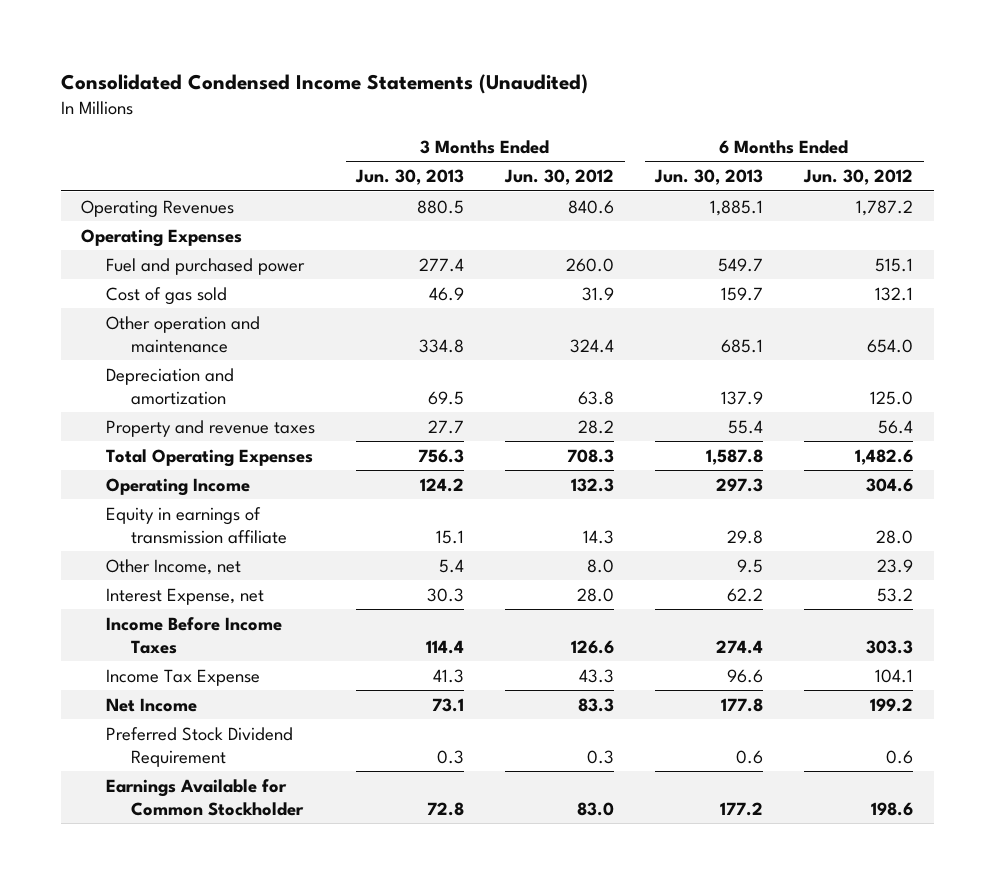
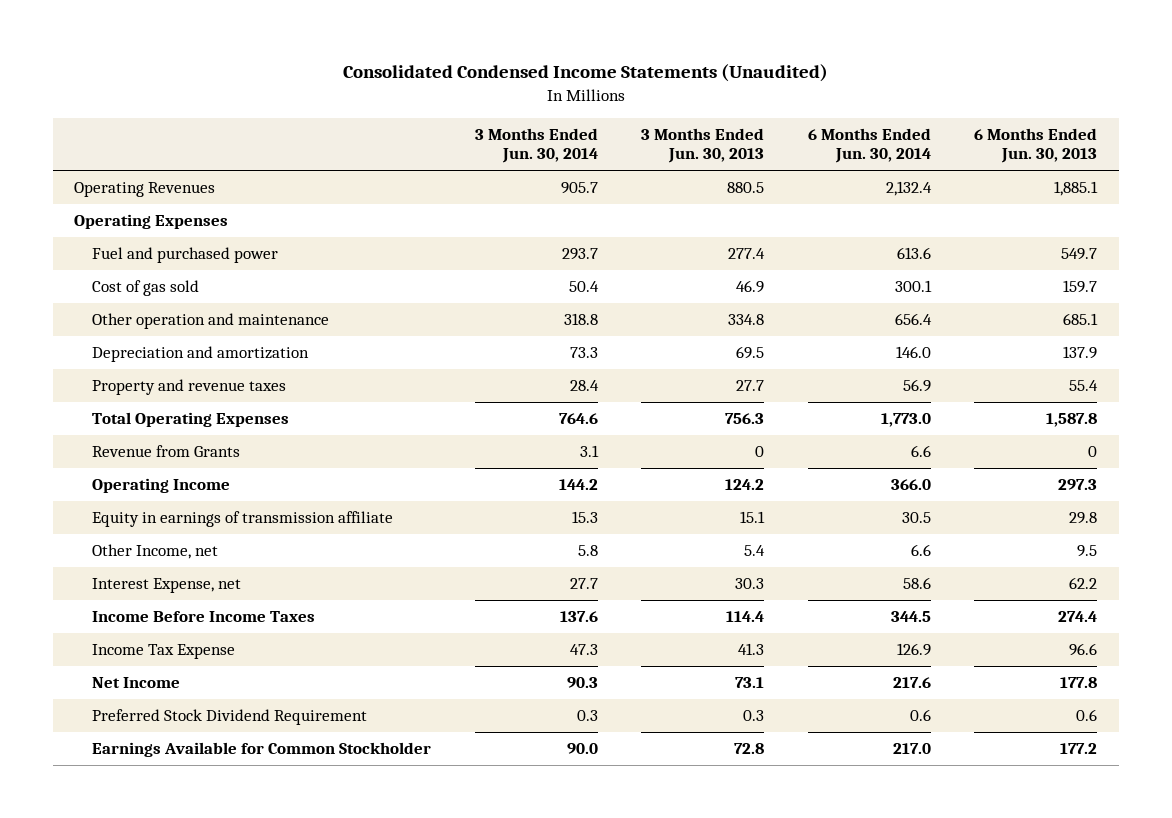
[504,169,615,186] Jun. 30, 2012 -> none
[803,169,914,186] Jun. 30, 2012 -> none
none -> [474,127,598,164] 3 Months Ended Jun. 30, 2014
none -> [807,127,931,164] 6 Months Ended Jun. 30, 2014
none -> [92,445,241,458] Revenue from Grants

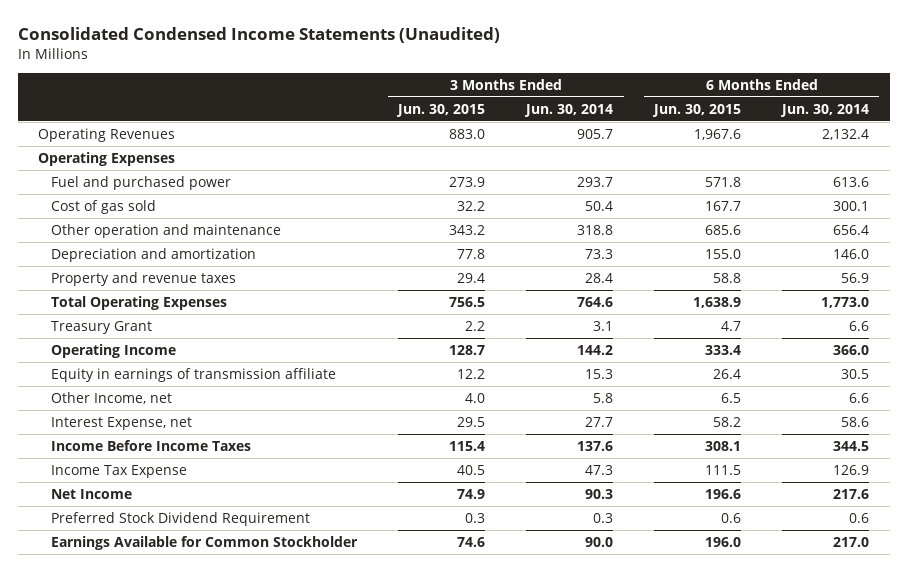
[641,127,765,164] 3 Months Ended Jun. 30, 2013 -> none
[974,127,1098,164] 6 Months Ended Jun. 30, 2013 -> none
none -> [396,103,486,117] Jun. 30, 2015
none -> [652,103,742,117] Jun. 30, 2015
[92,445,241,458] Revenue from Grants -> [51,320,153,334] Treasury Grant

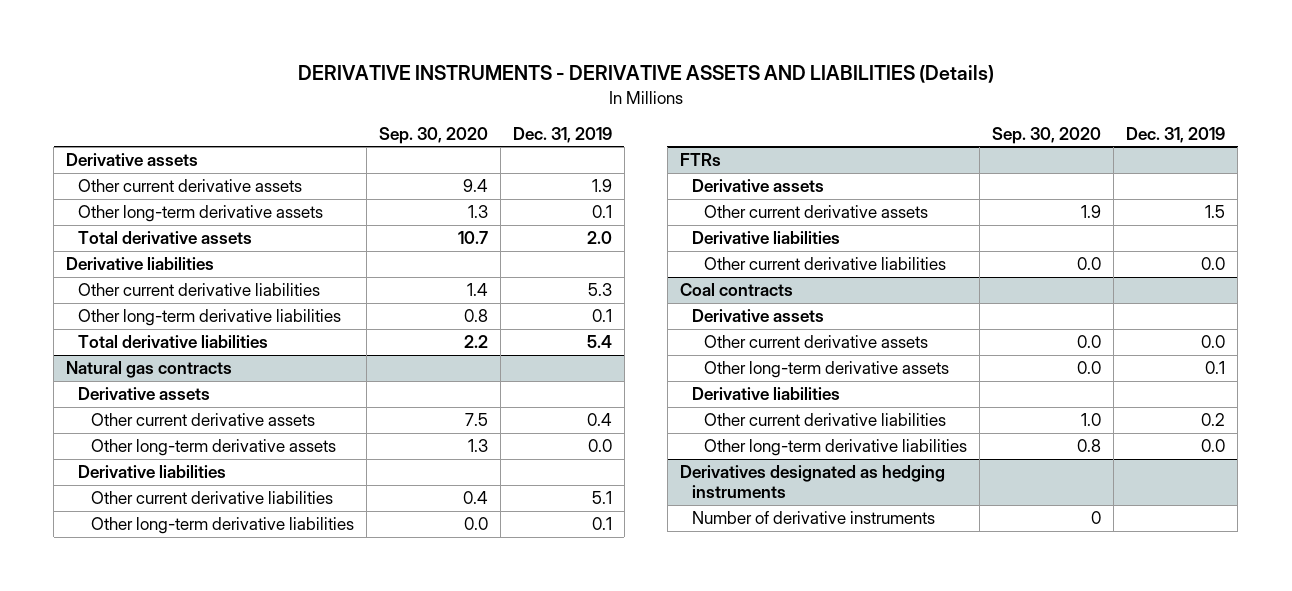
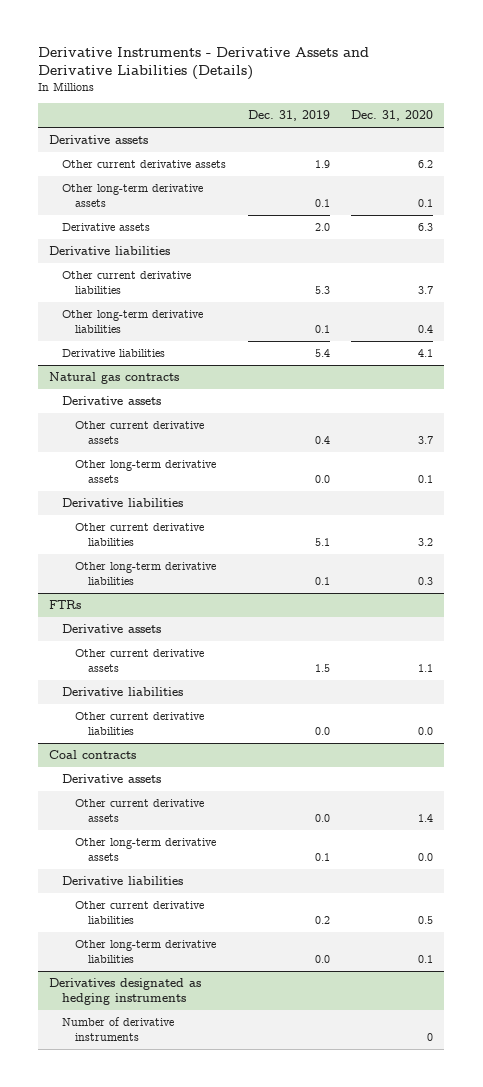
[297,65,994,84] DERIVATIVE INSTRUMENTS - DERIVATIVE ASSETS AND LIABILITIES (Details) -> [38,46,370,81] Derivative Instruments - Derivative Assets and Derivative Liabilities (Details)
[378,126,488,144] Sep. 30, 2020 -> none
none -> [351,110,434,122] Dec. 31, 2020
[78,231,253,245] Total derivative assets -> [62,223,151,232] Derivative assets
[78,335,269,349] Total derivative liabilities -> [62,349,166,358] Derivative liabilities

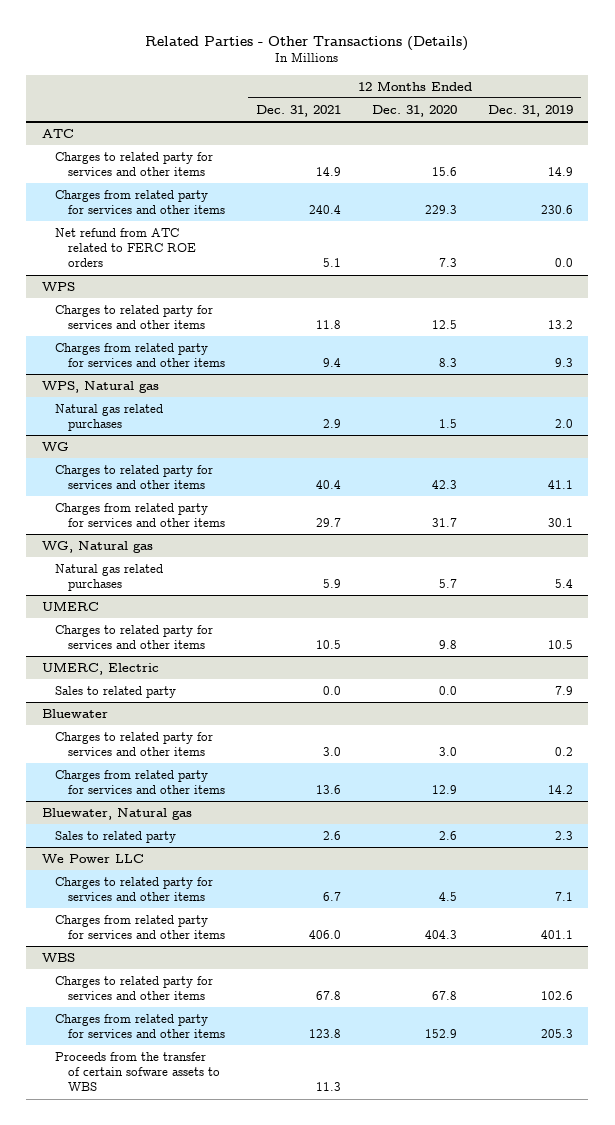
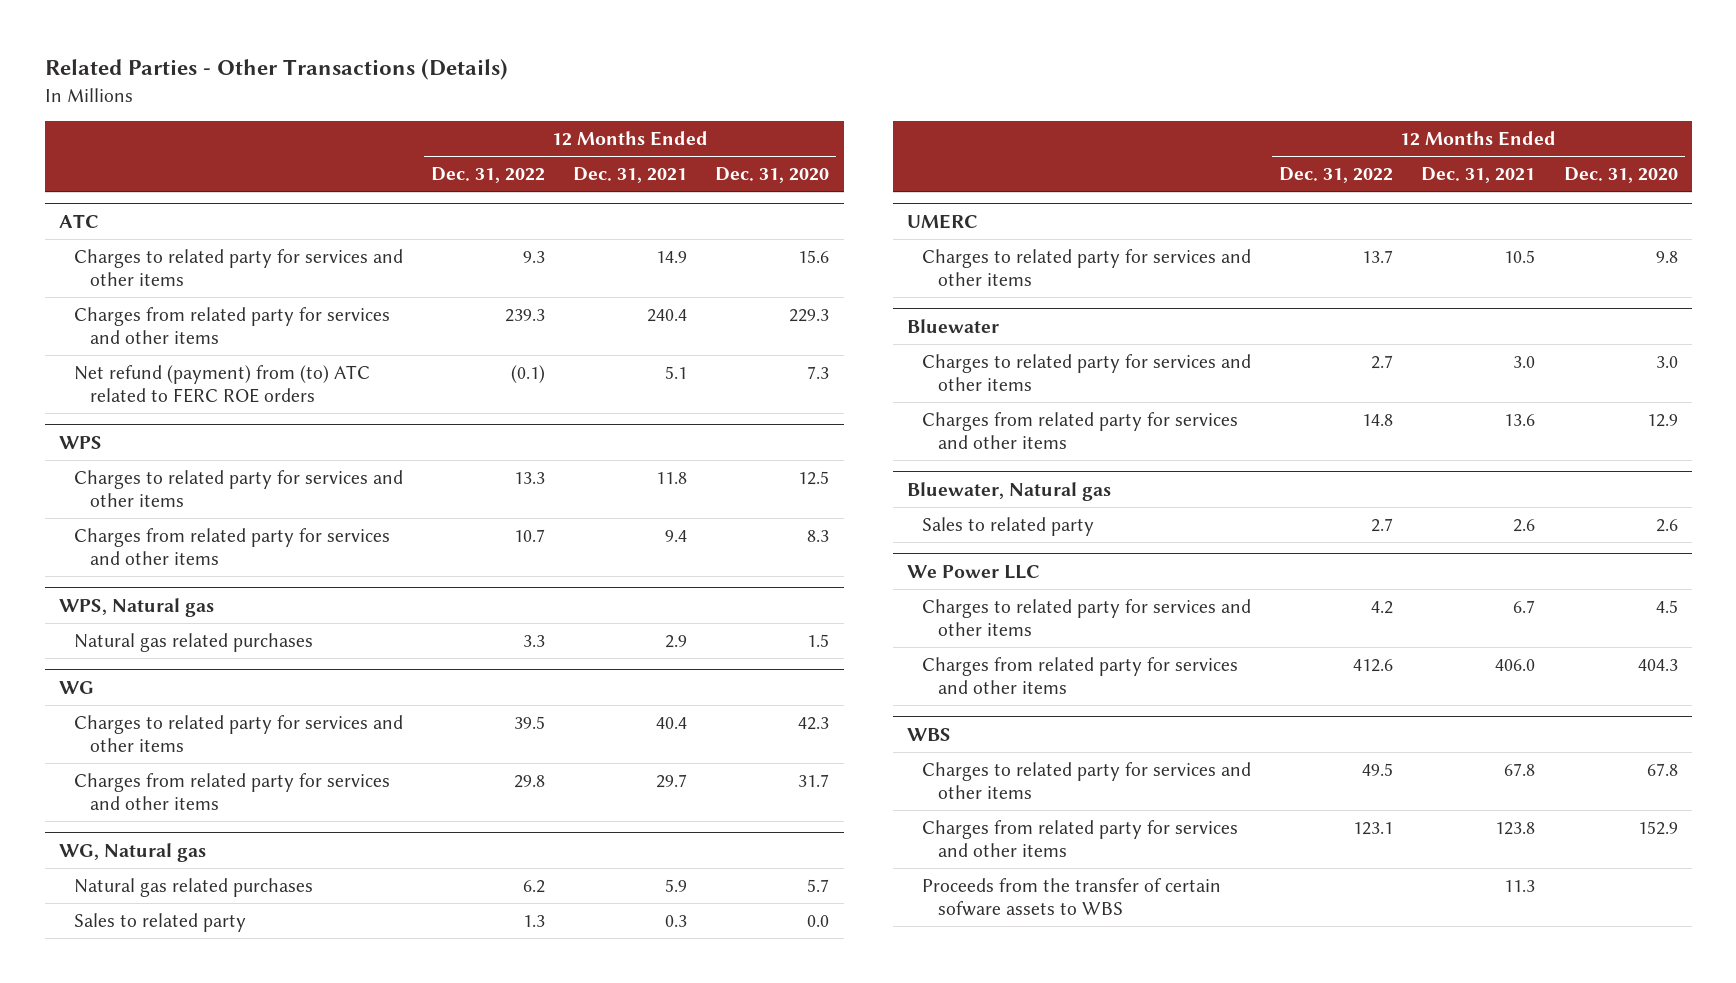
[487,104,573,117] Dec. 31, 2019 -> none
none -> [431,167,546,184] Dec. 31, 2022
[55,227,197,268] Net refund from ATC related to FERC ROE orders -> [74,364,371,404] Net refund (payment) from (to) ATC related to FERC ROE orders
none -> [74,912,247,932] Sales to related party
[41,661,159,675] UMERC, Electric -> none
[55,685,177,698] Sales to related party -> none

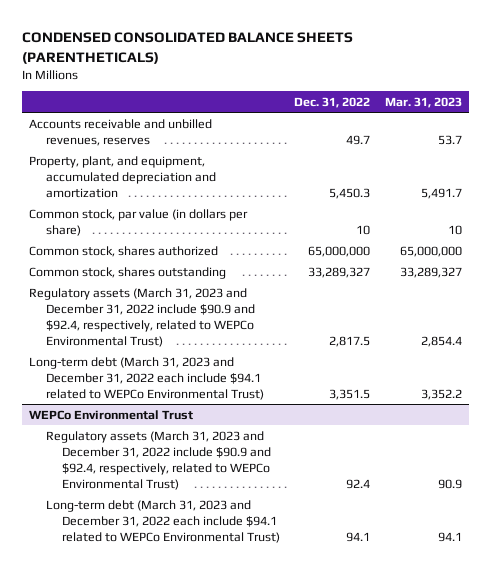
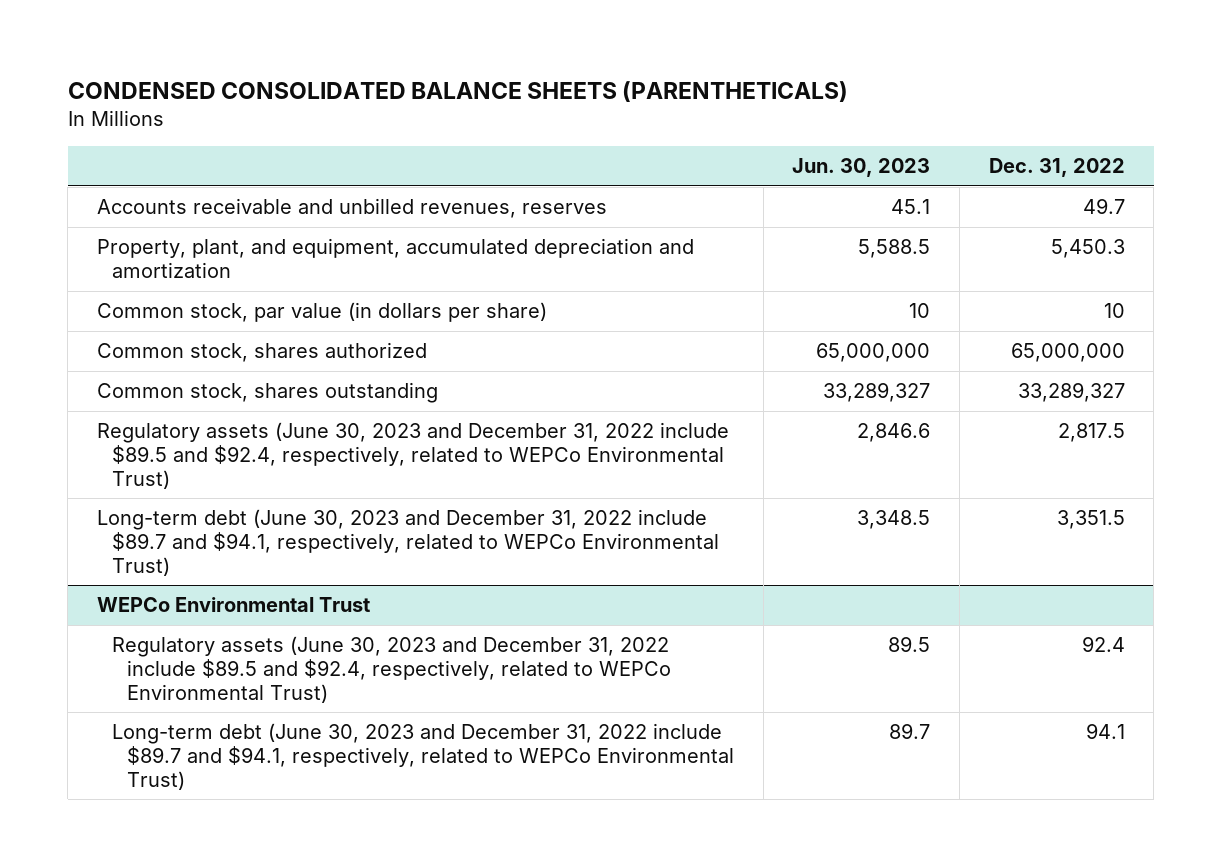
[385,97,463,109] Mar. 31, 2023 -> none
none -> [792,158,931,178] Jun. 30, 2023
[29,287,255,347] Regulatory assets (March 31, 2023 and December 31, 2022 include $90.9 and $92.4, respectively, related to WEPCo Environmental Trust) -> [96,422,729,489] Regulatory assets (June 30, 2023 and December 31, 2022 include $89.5 and $92.4, respectively, related to WEPCo Environmental Trust)
[29,356,264,400] Long-term debt (March 31, 2023 and December 31, 2022 each include $94.1 related to WEPCo Environmental Trust) -> [96,509,720,576] Long-term debt (June 30, 2023 and December 31, 2022 include $89.7 and $94.1, respectively, related to WEPCo Environmental Trust)
[45,430,271,490] Regulatory assets (March 31, 2023 and December 31, 2022 include $90.9 and $92.4, respectively, related to WEPCo Environmental Trust) -> [112,636,672,703] Regulatory assets (June 30, 2023 and December 31, 2022 include $89.5 and $92.4, respectively, related to WEPCo Environmental Trust)
[45,499,280,543] Long-term debt (March 31, 2023 and December 31, 2022 each include $94.1 related to WEPCo Environmental Trust) -> [112,723,735,790] Long-term debt (June 30, 2023 and December 31, 2022 include $89.7 and $94.1, respectively, related to WEPCo Environmental Trust)

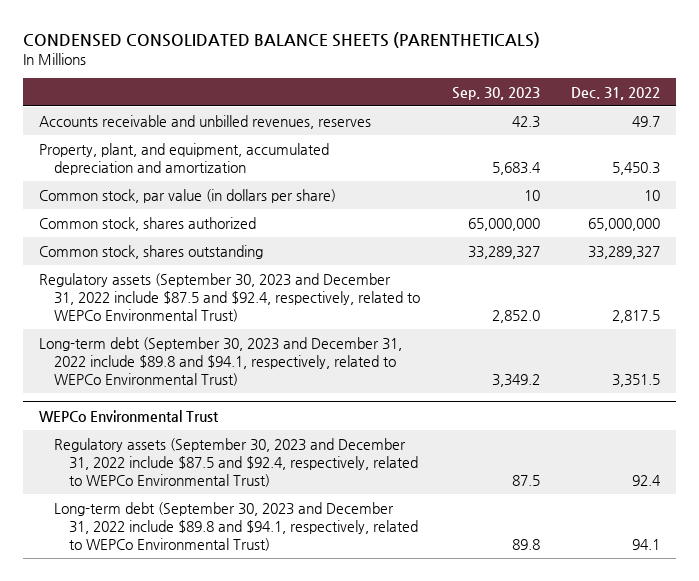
[792,158,931,178] Jun. 30, 2023 -> none
none -> [451,86,540,100] Sep. 30, 2023
[96,422,729,489] Regulatory assets (June 30, 2023 and December 31, 2022 include $89.5 and $92.4, respectively, related to WEPCo Environmental Trust) -> [38,272,420,322] Regulatory assets (September 30, 2023 and December 31, 2022 include $87.5 and $92.4, respectively, related to WEPCo Environmental Trust)
[96,509,720,576] Long-term debt (June 30, 2023 and December 31, 2022 include $89.7 and $94.1, respectively, related to WEPCo Environmental Trust) -> [38,336,402,386] Long-term debt (September 30, 2023 and December 31, 2022 include $89.8 and $94.1, respectively, related to WEPCo Environmental Trust)
[112,636,672,703] Regulatory assets (June 30, 2023 and December 31, 2022 include $89.5 and $92.4, respectively, related to WEPCo Environmental Trust) -> [53,437,418,487] Regulatory assets (September 30, 2023 and December 31, 2022 include $87.5 and $92.4, respectively, related to WEPCo Environmental Trust)
[112,723,735,790] Long-term debt (June 30, 2023 and December 31, 2022 include $89.7 and $94.1, respectively, related to WEPCo Environmental Trust) -> [53,501,418,551] Long-term debt (September 30, 2023 and December 31, 2022 include $89.8 and $94.1, respectively, related to WEPCo Environmental Trust)

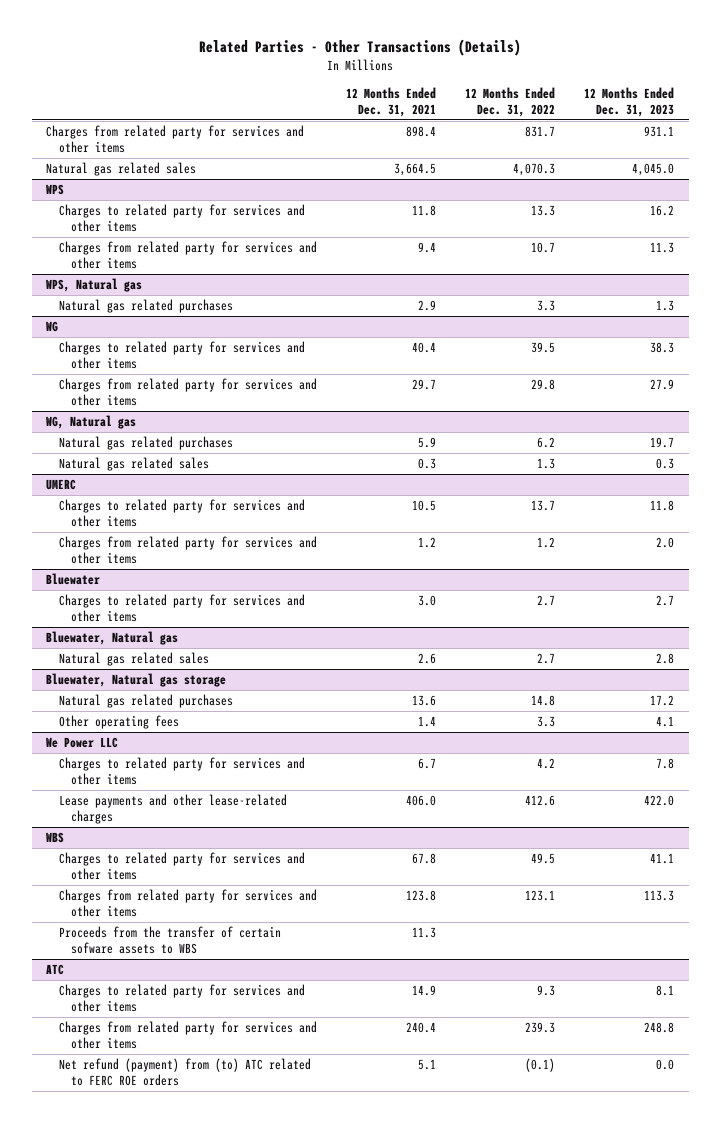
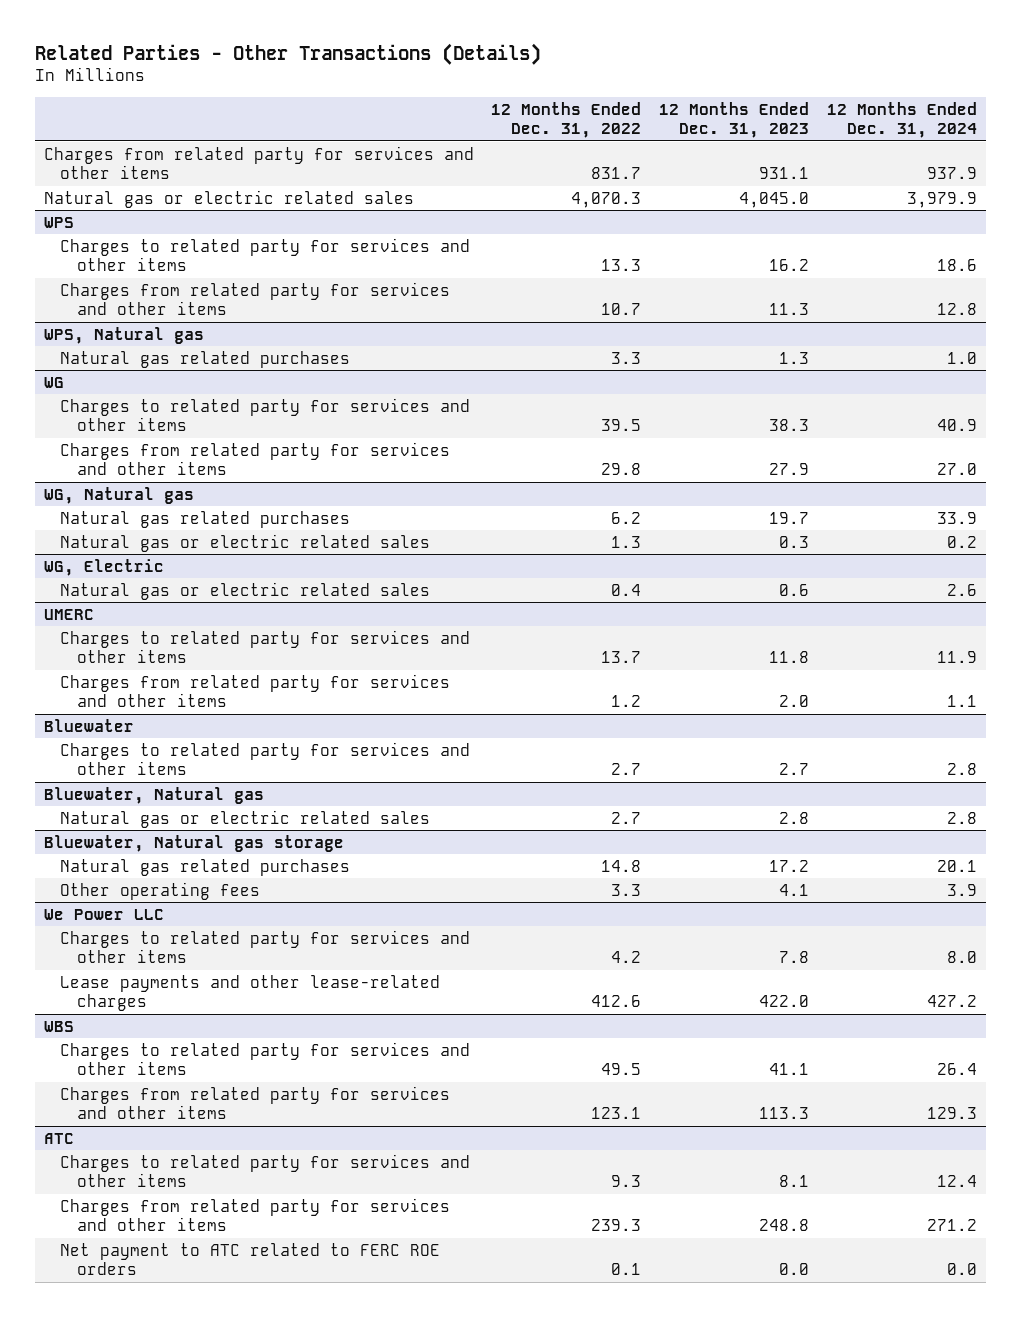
[345,87,436,117] 12 Months Ended Dec. 31, 2021 -> none
none -> [827,101,978,139] 12 Months Ended Dec. 31, 2024
[46,162,197,177] Natural gas related sales -> [43,189,414,208] Natural gas or electric related sales
[58,457,209,472] Natural gas related sales -> [60,533,431,552] Natural gas or electric related sales
none -> [43,558,164,576] WG, Electric
none -> [60,581,431,600] Natural gas or electric related sales
[58,652,209,667] Natural gas related sales -> [60,809,431,828] Natural gas or electric related sales
[58,926,281,954] Proceeds from the transfer of certain sofware assets to WBS -> none
[58,1058,311,1086] Net refund (payment) from (to) ATC related to FERC ROE orders -> [60,1242,441,1275] Net payment to ATC related to FERC ROE orders
[524,1058,555,1073] (0.1) -> [611,1262,642,1275] 0.1

